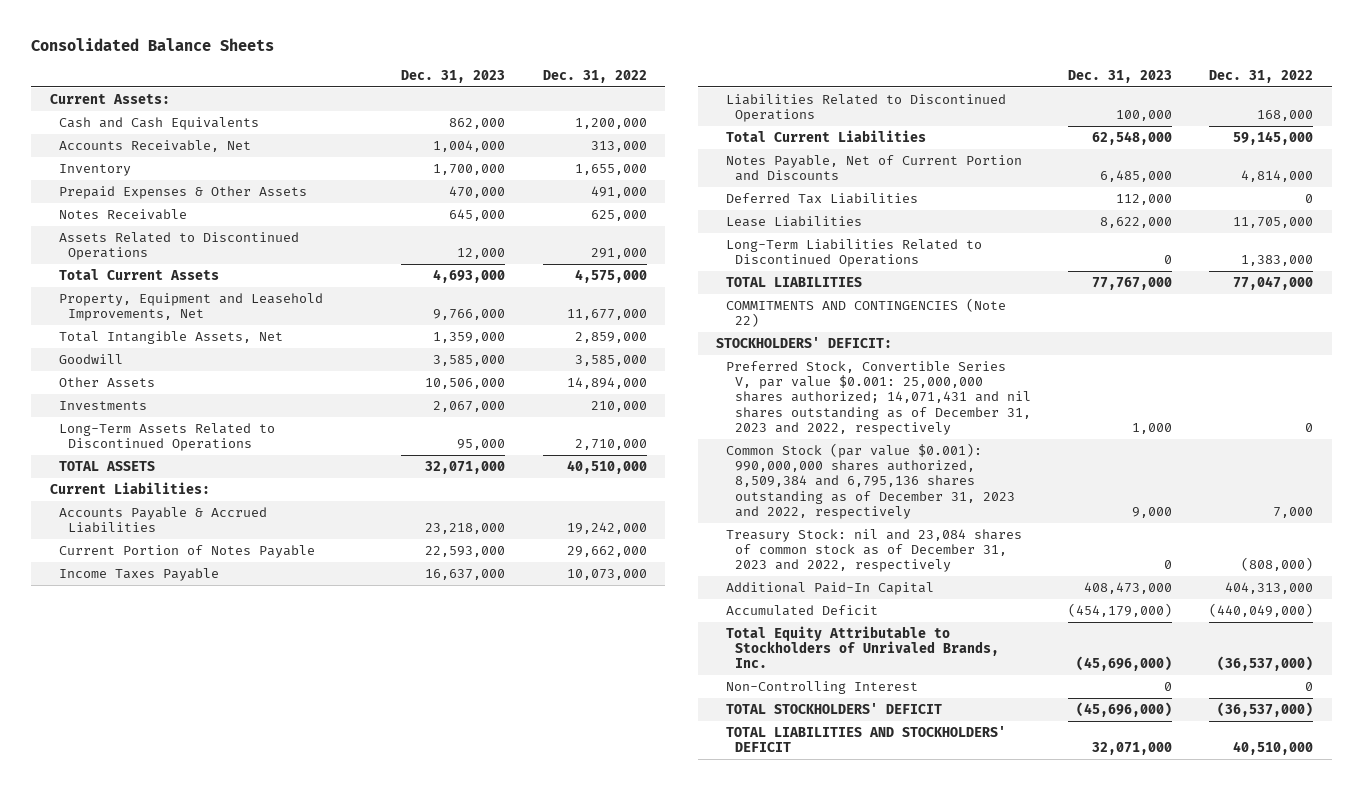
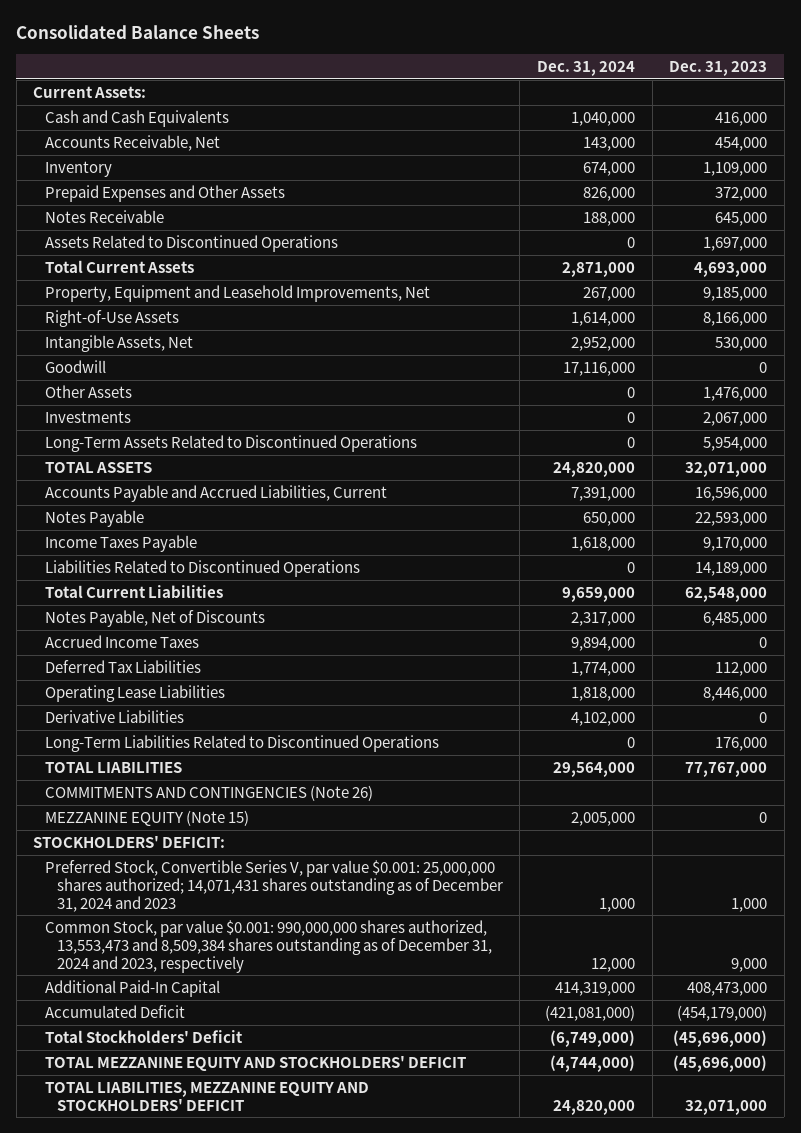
[542,69,647,83] Dec. 31, 2022 -> none
none -> [537,60,636,76] Dec. 31, 2024
[449,117,506,129] 862,000 -> [715,111,768,126] 416,000
[433,139,506,152] 1,004,000 -> [715,136,768,151] 454,000
[433,163,506,175] 1,700,000 -> [703,161,768,176] 1,109,000
[58,185,307,199] Prepaid Expenses & Other Assets -> [45,184,286,202] Prepaid Expenses and Other Assets
[449,185,506,198] 470,000 -> [715,186,768,201] 372,000
[457,248,506,260] 12,000 -> [703,236,768,251] 1,697,000
[433,309,506,321] 9,766,000 -> [703,286,768,301] 9,185,000
none -> [45,309,180,327] Right-of-Use Assets
[58,330,283,344] Total Intangible Assets, Net -> [45,334,194,352] Intangible Assets, Net
[433,331,506,343] 1,359,000 -> [715,336,768,351] 530,000
[433,354,506,366] 3,585,000 -> [759,361,768,373] 0
[425,377,506,389] 10,506,000 -> [703,386,768,401] 1,476,000
[457,439,506,451] 95,000 -> [703,436,768,451] 5,954,000
[49,481,210,494] Current Liabilities: -> none
[58,506,267,534] Accounts Payable & Accrued Liabilities -> [45,484,388,502] Accounts Payable and Accrued Liabilities, Current
[425,523,506,535] 23,218,000 -> [695,486,768,501] 16,596,000
[58,544,315,558] Current Portion of Notes Payable -> [45,509,145,527] Notes Payable
[425,568,506,580] 16,637,000 -> [703,536,768,551] 9,170,000
[1116,110,1173,122] 100,000 -> [695,561,768,576] 14,189,000
[725,154,1022,182] Notes Payable, Net of Current Portion and Discounts -> [45,609,266,627] Notes Payable, Net of Discounts
none -> [45,634,200,648] Accrued Income Taxes
[725,215,862,227] Lease Liabilities -> [45,684,226,702] Operating Lease Liabilities
[1100,216,1173,228] 8,622,000 -> [703,686,768,701] 8,446,000
none -> [45,709,185,723] Derivative Liabilities
[1164,255,1173,265] 0 -> [715,736,768,751] 176,000
[725,297,1006,328] COMMITMENTS AND CONTINGENCIES (Note 22) -> [45,784,374,801] COMMITMENTS AND CONTINGENCIES (Note 26)
none -> [45,809,250,826] MEZZANINE EQUITY (Note 15)
[725,528,1022,573] Treasury Stock: nil and 23,084 shares of common stock as of December 31, 2023 and 2022, respectively -> none
[725,360,1031,435] Preferred Stock, Convertible Series V, par value $0.001: 25,000,000 shares authorized; 14,071,431 and nil shares outstanding as of December 31, 2023 and 2022, respectively -> [45,859,503,912] Preferred Stock, Convertible Series V, par value $0.001: 25,000,000 shares authorized; 14,071,431 shares outstanding as of December 31, 2024 and 2023
[725,442,1015,519] Common Stock (par value $0.001): 990,000,000 shares authorized, 8,509,384 and 6,795,136 shares outstanding as of December 31, 2023 and 2022, respectively -> [45,919,492,973] Common Stock, par value $0.001: 990,000,000 shares authorized, 13,553,473 and 8,509,384 shares outstanding as of December 31, 2024 and 2023, respectively
[725,680,918,694] Non-Controlling Interest -> none
[725,625,999,669] Total Equity Attributable to Stockholders of Unrivaled Brands, Inc. -> [45,1029,244,1043] Total Stockholders' Deficit
[725,702,942,714] TOTAL STOCKHOLDERS' DEFICIT -> [45,1055,467,1071] TOTAL MEZZANINE EQUITY AND STOCKHOLDERS' DEFICIT
[725,725,1006,753] TOTAL LIABILITIES AND STOCKHOLDERS' DEFICIT -> [45,1081,370,1111] TOTAL LIABILITIES, MEZZANINE EQUITY AND STOCKHOLDERS' DEFICIT

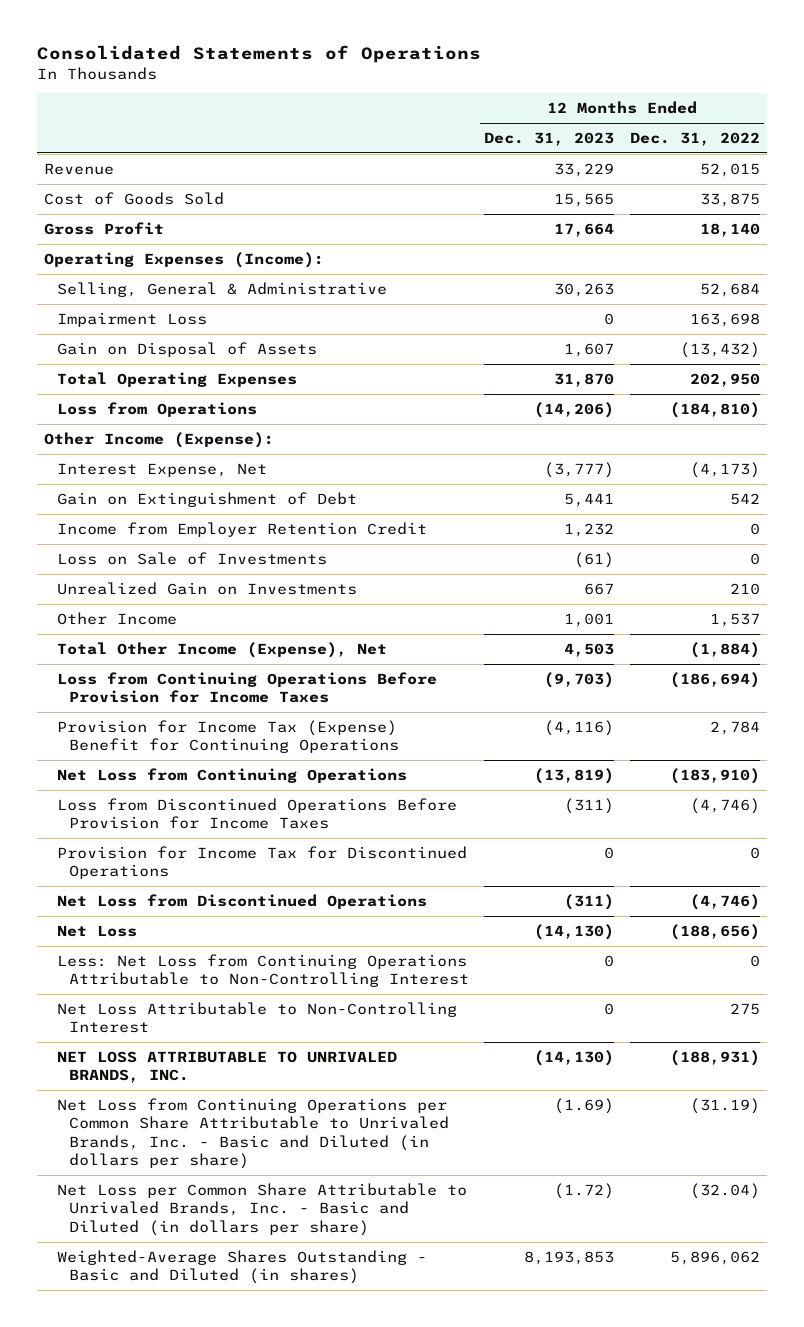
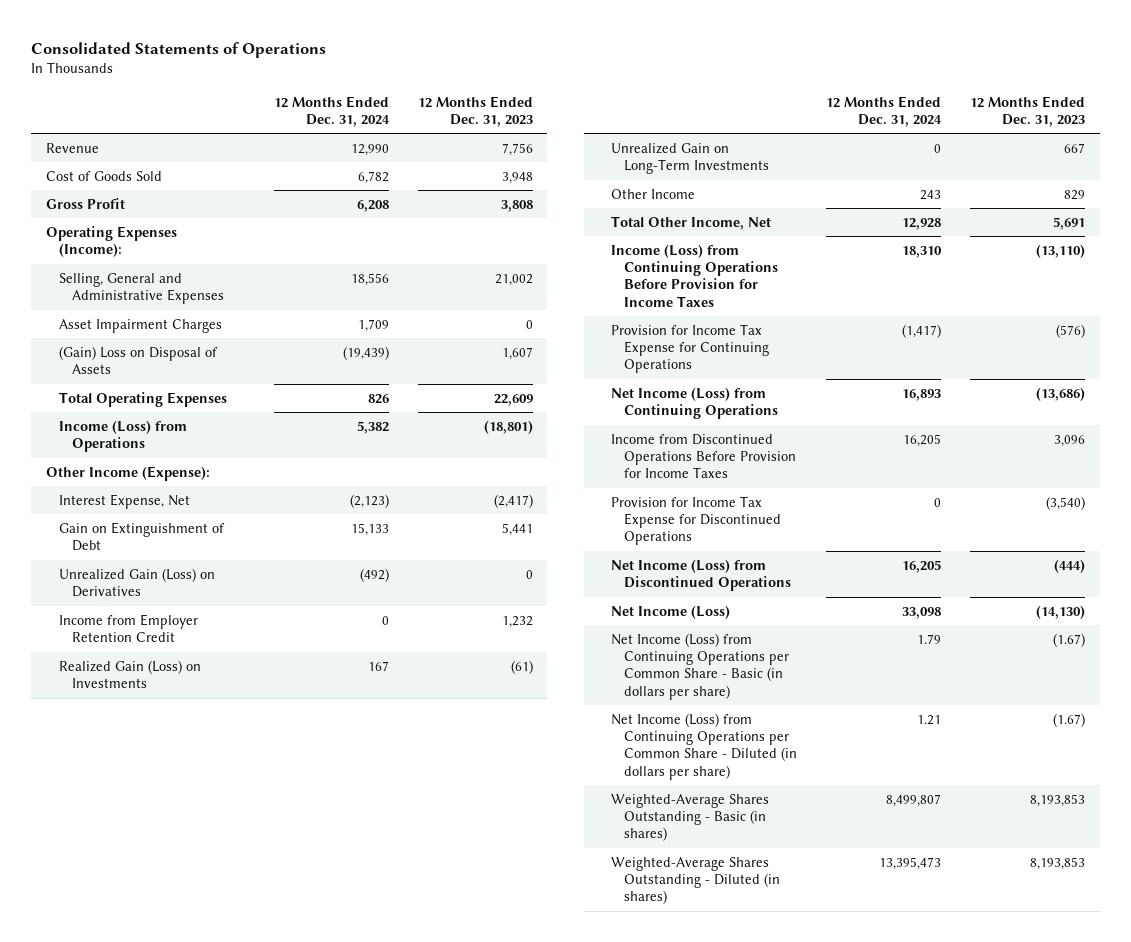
[629,132,760,147] Dec. 31, 2022 -> none
none -> [273,95,390,127] 12 Months Ended Dec. 31, 2024
[554,162,615,177] 33,229 -> [501,142,533,156] 7,756
[554,192,615,207] 15,565 -> [501,171,533,184] 3,948
[554,222,615,237] 17,664 -> [500,199,533,212] 3,808
[56,281,387,297] Selling, General & Administrative -> [58,272,224,305] Selling, General and Administrative Expenses
[554,282,615,297] 30,263 -> [494,273,533,286] 21,002
[56,311,207,327] Impairment Loss -> [58,318,222,333] Asset Impairment Charges
[56,341,317,357] Gain on Disposal of Assets -> [58,345,218,375] (Gain) Loss on Disposal of Assets
[554,372,615,387] 31,870 -> [493,393,533,406] 22,609
[56,401,257,417] Loss from Operations -> [58,419,187,453] Income (Loss) from Operations
[534,401,615,418] (14,206) -> [483,419,533,434] (18,801)
[544,461,615,478] (3,777) -> [493,493,533,508] (2,417)
none -> [58,567,215,598] Unrealized Gain (Loss) on Derivatives
[56,953,469,988] Less: Net Loss from Continuing Operations Attributable to Non-Controlling Interest -> none
[56,1001,457,1034] Net Loss Attributable to Non-Controlling Interest -> none
[56,1050,397,1084] NET LOSS ATTRIBUTABLE TO UNRIVALED BRANDS, INC. -> none
[56,1182,467,1236] Net Loss per Common Share Attributable to Unrivaled Brands, Inc. - Basic and Diluted (in dollars per share) -> none
[56,551,327,565] Loss on Sale of Investments -> [58,659,201,689] Realized Gain (Loss) on Investments
[56,581,357,595] Unrealized Gain on Investments -> [611,142,770,175] Unrealized Gain on Long-Term Investments
[564,612,615,627] 1,001 -> [1064,189,1086,200] 829
[56,641,387,658] Total Other Income (Expense), Net -> [611,215,772,230] Total Other Income, Net
[564,642,615,657] 4,503 -> [1053,216,1086,230] 5,691
[56,671,437,704] Loss from Continuing Operations Before Provision for Income Taxes -> [611,243,779,307] Income (Loss) from Continuing Operations Before Provision for Income Taxes
[544,671,615,688] (9,703) -> [1036,243,1086,258] (13,110)
[56,719,399,754] Provision for Income Tax (Expense) Benefit for Continuing Operations -> [611,323,770,374] Provision for Income Tax Expense for Continuing Operations
[544,719,615,736] (4,116) -> [1056,323,1086,338] (576)
[56,767,407,783] Net Loss from Continuing Operations -> [611,386,779,420] Net Income (Loss) from Continuing Operations
[534,767,615,784] (13,819) -> [1036,386,1086,401] (13,686)
[56,797,457,830] Loss from Discontinued Operations Before Provision for Income Taxes -> [611,433,797,479] Income from Discontinued Operations Before Provision for Income Taxes
[564,797,615,814] (311) -> [1054,434,1086,447] 3,096
[56,845,467,880] Provision for Income Tax for Discontinued Operations -> [611,495,782,546] Provision for Income Tax Expense for Discontinued Operations
[604,846,615,859] 0 -> [1046,495,1086,510] (3,540)
[56,893,427,909] Net Loss from Discontinued Operations -> [611,558,792,592] Net Income (Loss) from Discontinued Operations
[564,893,615,910] (311) -> [1054,558,1086,573] (444)
[56,924,137,937] Net Loss -> [611,604,731,619] Net Income (Loss)
[56,1097,449,1170] Net Loss from Continuing Operations per Common Share Attributable to Unrivaled Brands, Inc. - Basic and Diluted (in dollars per share) -> [611,632,790,700] Net Income (Loss) from Continuing Operations per Common Share - Basic (in dollars per share)
[554,1097,615,1114] (1.69) -> [1053,632,1086,647] (1.67)
none -> [611,712,798,780] Net Income (Loss) from Continuing Operations per Common Share - Diluted (in dollars per share)
[56,1249,427,1285] Weighted-Average Shares Outstanding - Basic and Diluted (in shares) -> [611,793,770,842] Weighted-Average Shares Outstanding - Basic (in shares)
none -> [611,856,781,905] Weighted-Average Shares Outstanding - Diluted (in shares)

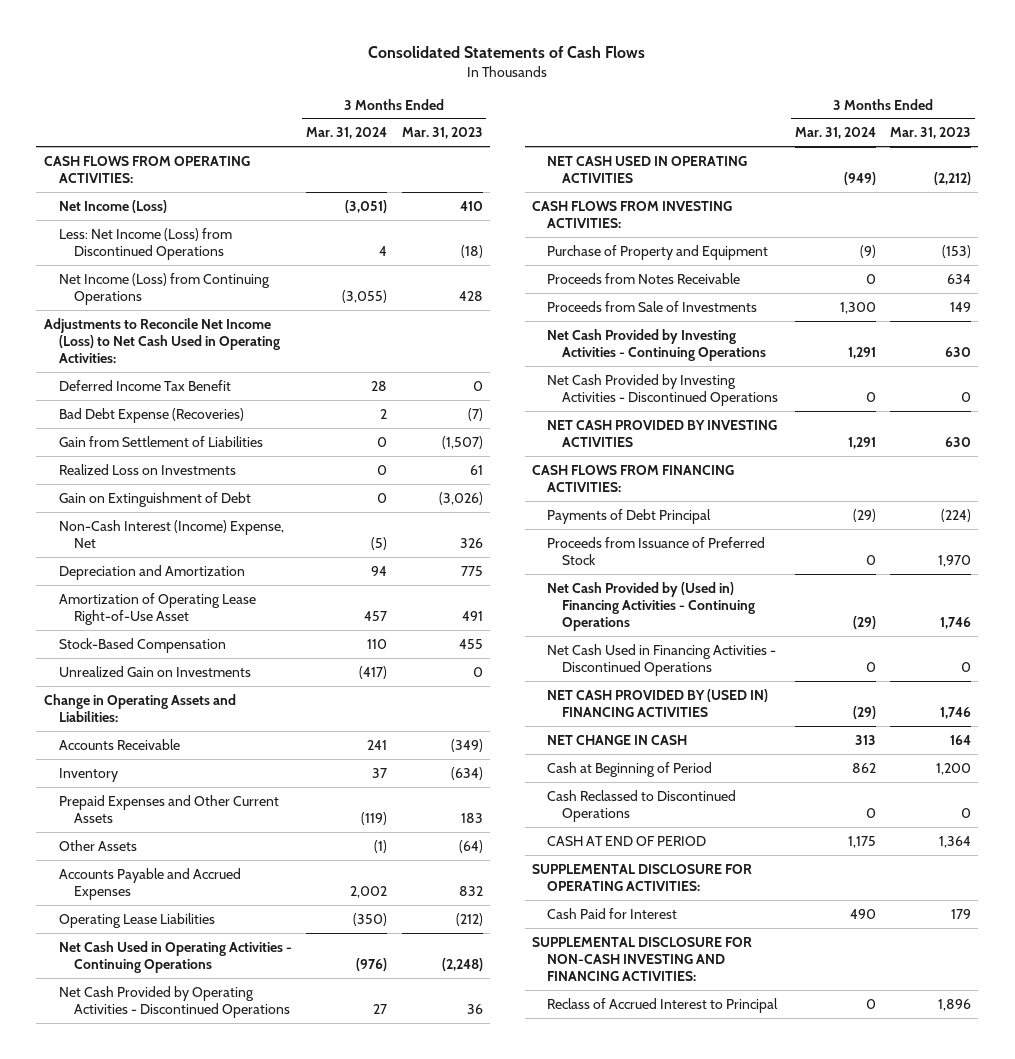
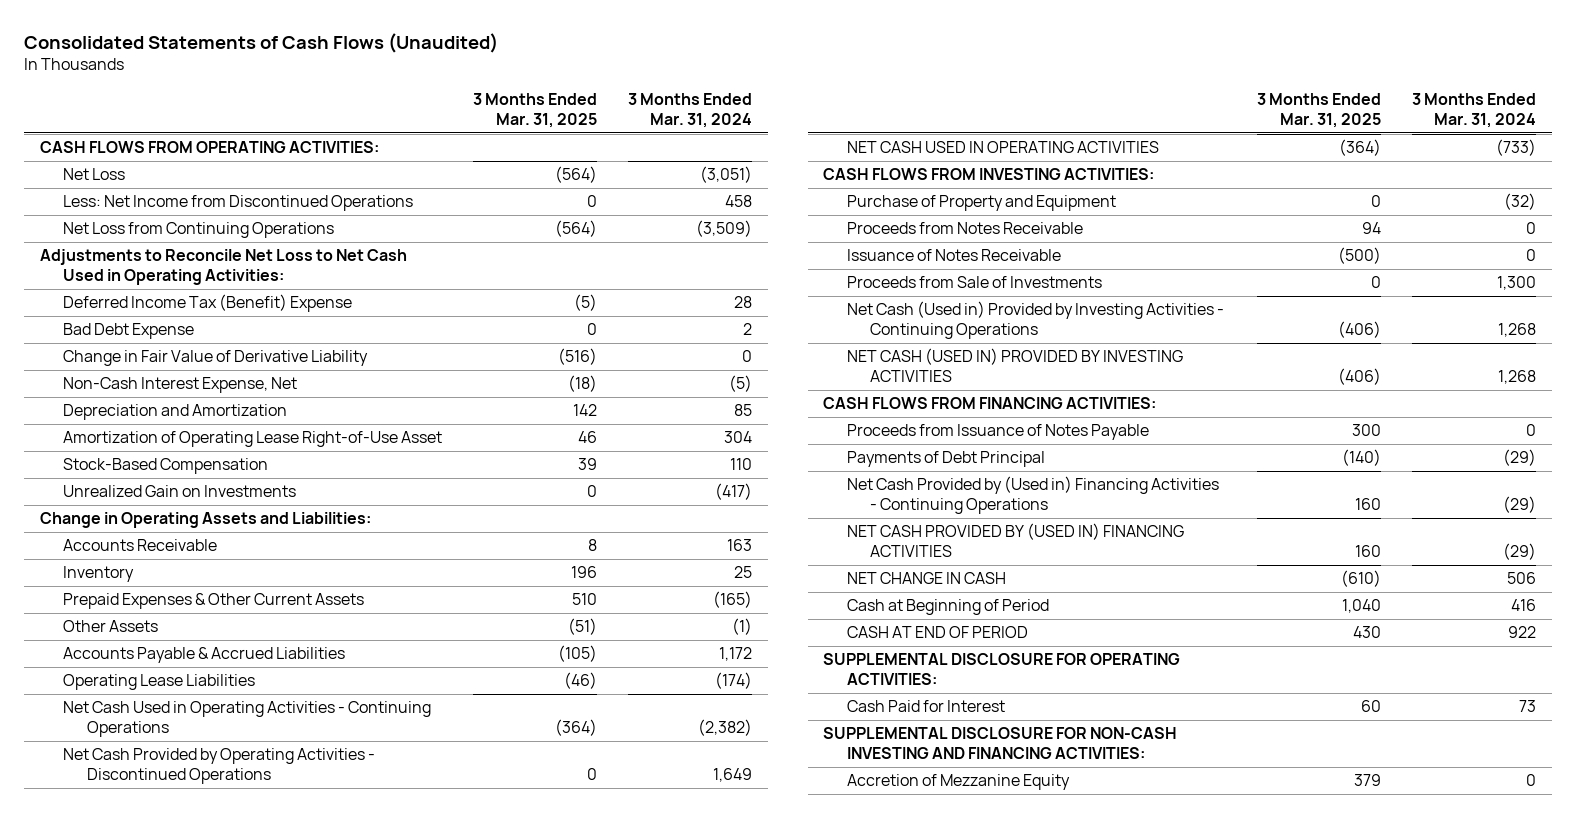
[368,46,646,59] Consolidated Statements of Cash Flows -> [24,32,499,53] Consolidated Statements of Cash Flows (Unaudited)
[401,127,483,140] Mar. 31, 2023 -> none
none -> [473,93,598,129] 3 Months Ended Mar. 31, 2025
[58,435,263,447] Gain from Settlement of Liabilities -> none
[58,463,236,475] Realized Loss on Investments -> none
[58,491,251,507] Gain on Extinguishment of Debt -> none
[58,199,167,213] Net Income (Loss) -> [63,168,126,181] Net Loss
[58,227,232,260] Less: Net Income (Loss) from Discontinued Operations -> [63,195,414,212] Less: Net Income from Discontinued Operations
[379,245,388,256] 4 -> [725,195,753,208] 458
[58,272,270,305] Net Income (Loss) from Continuing Operations -> [63,222,335,239] Net Loss from Continuing Operations
[342,289,388,303] (3,055) -> [696,220,753,238] (3,509)
[43,317,280,364] Adjustments to Reconcile Net Income (Loss) to Net Cash Used in Operating Activities: -> [39,249,407,286] Adjustments to Reconcile Net Loss to Net Cash Used in Operating Activities:
[58,379,231,391] Deferred Income Tax Benefit -> [63,294,353,313] Deferred Income Tax (Benefit) Expense
[58,407,244,423] Bad Debt Expense (Recoveries) -> [63,323,195,340] Bad Debt Expense
none -> [63,350,369,367] Change in Fair Value of Derivative Liability
[58,519,284,548] Non-Cash Interest (Income) Expense, Net -> [63,377,298,394] Non-Cash Interest Expense, Net
[371,565,388,576] 94 -> [734,404,753,417] 85
[364,610,388,621] 457 -> [724,431,753,444] 304
[367,739,388,750] 241 -> [727,539,753,552] 163
[372,767,388,778] 37 -> [734,566,753,579] 25
[58,794,279,823] Prepaid Expenses and Other Current Assets -> [63,593,365,610] Prepaid Expenses & Other Current Assets
[361,811,388,825] (119) -> [713,591,753,609] (165)
[58,867,241,900] Accounts Payable and Accrued Expenses -> [63,647,346,664] Accounts Payable & Accrued Liabilities
[350,885,388,898] 2,002 -> [719,647,753,662] 1,172
[353,912,388,926] (350) -> [715,672,753,690] (174)
[356,957,388,971] (976) -> [698,719,753,737] (2,382)
[373,1003,388,1014] 27 -> [713,768,753,783] 1,649
[843,171,876,185] (949) -> [1496,139,1537,157] (733)
[859,244,876,258] (9) -> [1504,193,1537,211] (32)
none -> [846,249,1061,262] Issuance of Notes Receivable
[547,373,779,406] Net Cash Provided by Investing Activities - Discontinued Operations -> none
[547,328,767,361] Net Cash Provided by Investing Activities - Continuing Operations -> [846,301,1224,340] Net Cash (Used in) Provided by Investing Activities - Continuing Operations
[847,346,876,359] 1,291 -> [1498,323,1537,338] 1,268
[547,419,778,447] NET CASH PROVIDED BY INVESTING ACTIVITIES -> [846,348,1183,383] NET CASH (USED IN) PROVIDED BY INVESTING ACTIVITIES
[847,436,876,449] 1,291 -> [1498,370,1537,385] 1,268
none -> [846,424,1149,441] Proceeds from Issuance of Notes Payable
[547,536,766,565] Proceeds from Issuance of Preferred Stock -> none
[547,643,777,676] Net Cash Used in Financing Activities - Discontinued Operations -> none
[547,789,737,822] Cash Reclassed to Discontinued Operations -> none
[854,734,876,745] 313 -> [1507,572,1537,585] 506
[851,762,876,773] 862 -> [1511,599,1537,612] 416
[847,835,876,848] 1,175 -> [1508,626,1537,639] 922
[849,908,876,919] 490 -> [1519,700,1537,713] 73
[547,997,779,1013] Reclass of Accrued Interest to Principal -> none
none -> [846,774,1070,791] Accretion of Mezzanine Equity

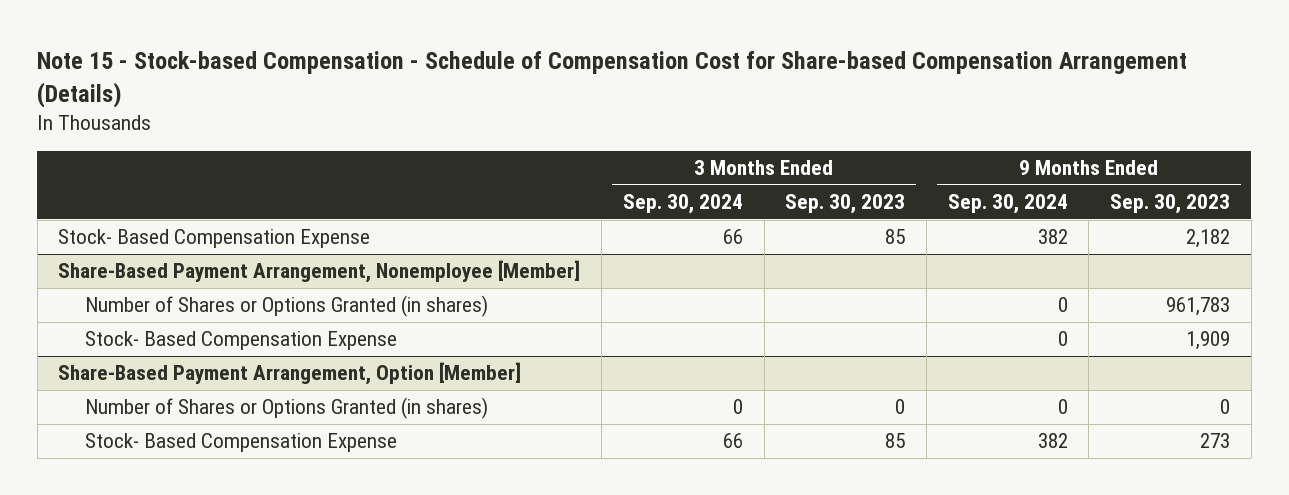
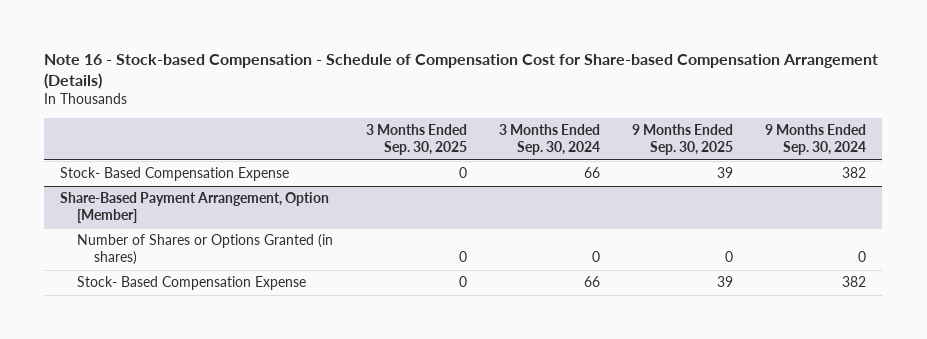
[37,51,1188,108] Note 15 - Stock-based Compensation - Schedule of Compensation Cost for Share-based Compensation Arrangement (Details) -> [44,54,879,90] Note 16 - Stock-based Compensation - Schedule of Compensation Cost for Share-based Compensation Arrangement (Details)
[785,194,906,215] Sep. 30, 2023 -> none
[1110,194,1231,215] Sep. 30, 2023 -> none
none -> [365,124,467,156] 3 Months Ended Sep. 30, 2025
none -> [632,124,734,156] 9 Months Ended Sep. 30, 2025
[58,260,581,284] Share-Based Payment Arrangement, Nonemployee [Member] -> none
[84,295,488,318] Number of Shares or Options Granted (in shares) -> none
[84,331,397,351] Stock- Based Compensation Expense -> none

